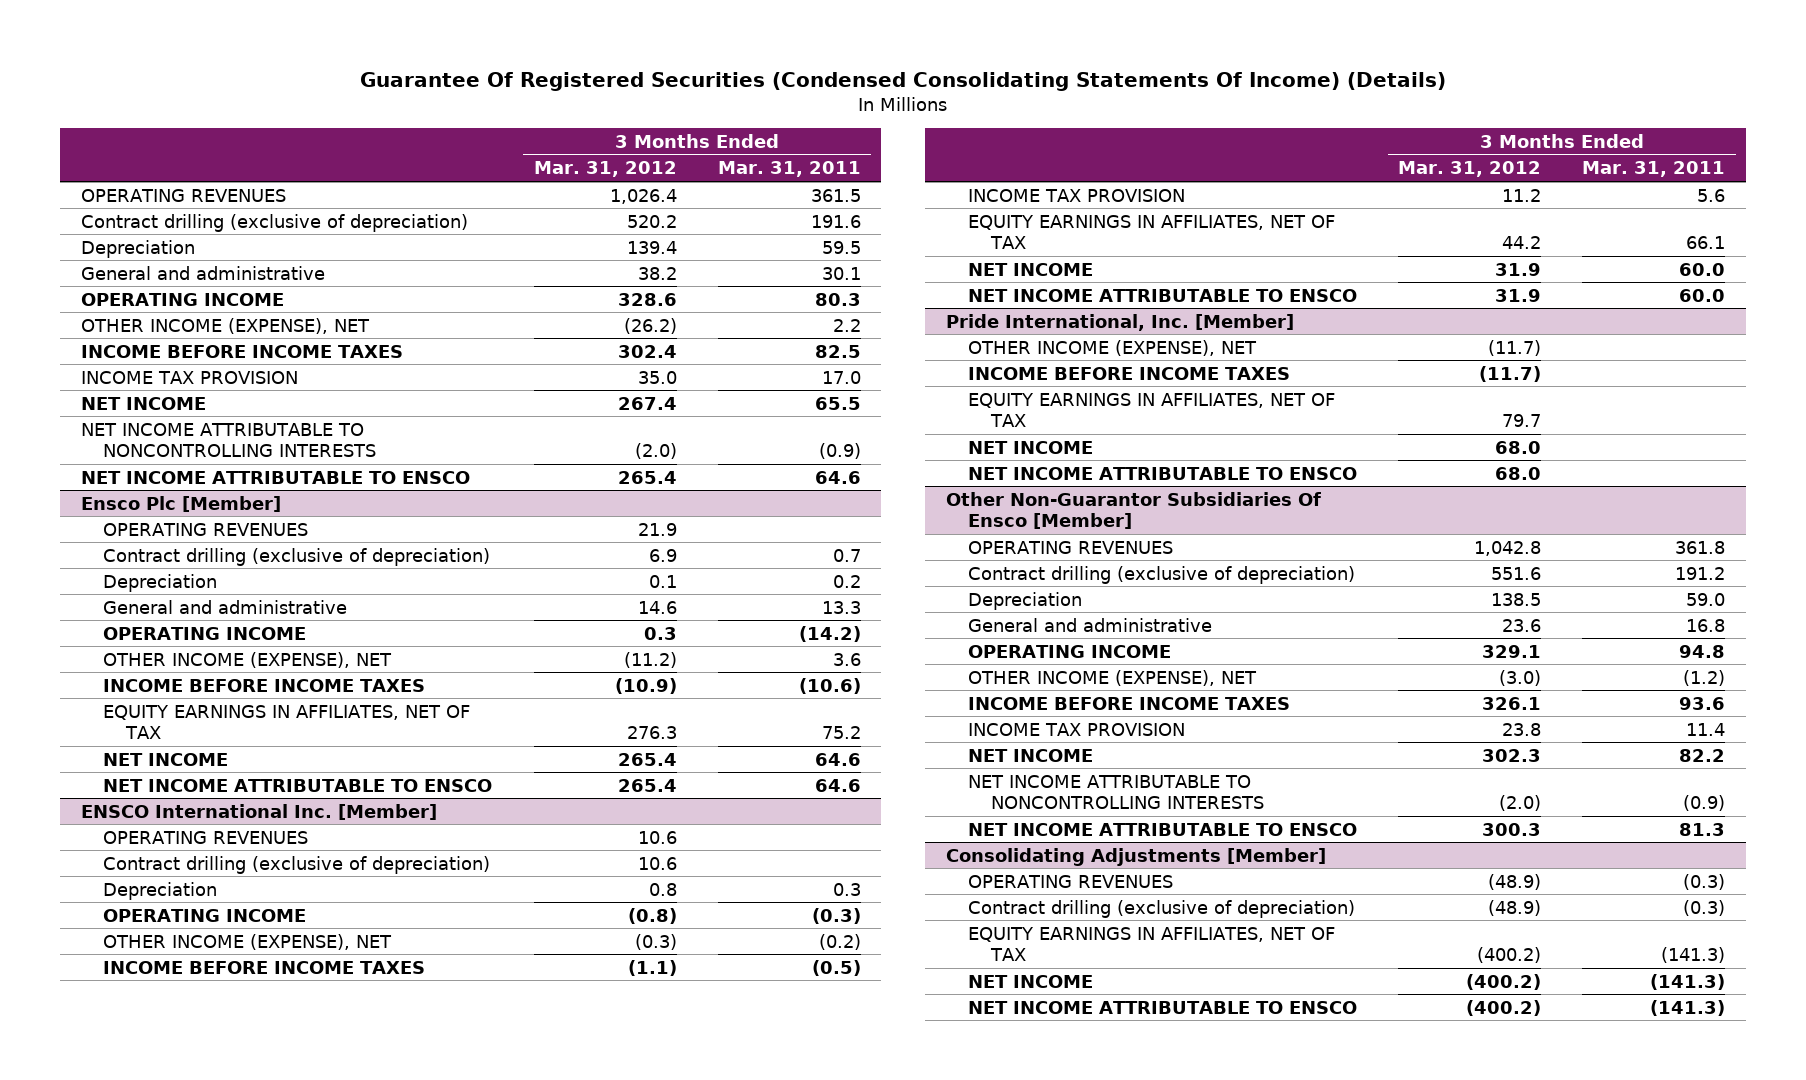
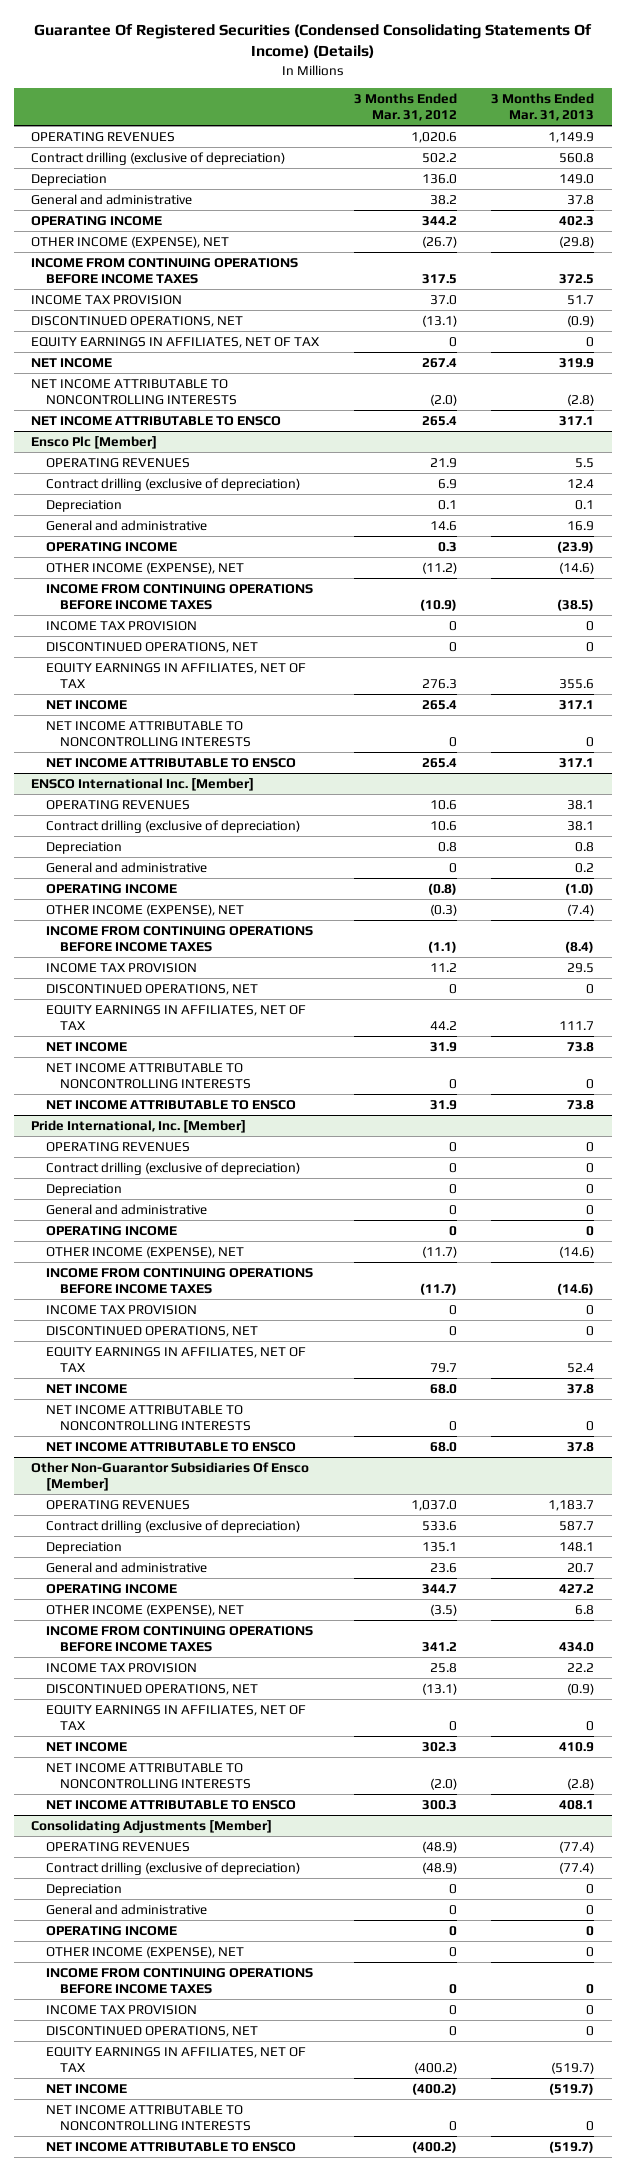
[717,161,861,178] Mar. 31, 2011 -> none
none -> [491,92,595,122] 3 Months Ended Mar. 31, 2013
[609,188,677,204] 1,026.4 -> [410,131,457,143] 1,020.6
[626,214,677,228] 520.2 -> [421,152,457,163] 502.2
[626,240,677,254] 139.4 -> [421,173,457,184] 136.0
[617,292,677,306] 328.6 -> [421,215,457,226] 344.2
[623,317,677,334] (26.2) -> [421,235,457,248] (26.7)
[80,344,403,358] INCOME BEFORE INCOME TAXES -> [31,257,299,285] INCOME FROM CONTINUING OPERATIONS BEFORE INCOME TAXES
[617,344,677,358] 302.4 -> [421,274,457,285] 317.5
[637,370,677,384] 35.0 -> [429,294,457,305] 37.0
none -> [31,315,244,327] DISCONTINUED OPERATIONS, NET
none -> [31,336,321,348] EQUITY EARNINGS IN AFFILIATES, NET OF TAX
[103,678,426,692] INCOME BEFORE INCOME TAXES -> [45,583,313,611] INCOME FROM CONTINUING OPERATIONS BEFORE INCOME TAXES
none -> [45,620,197,631] INCOME TAX PROVISION
none -> [45,641,258,653] DISCONTINUED OPERATIONS, NET
none -> [45,720,252,748] NET INCOME ATTRIBUTABLE TO NONCONTROLLING INTERESTS
none -> [45,861,207,873] General and administrative
[103,960,426,974] INCOME BEFORE INCOME TAXES -> [45,925,313,953] INCOME FROM CONTINUING OPERATIONS BEFORE INCOME TAXES
none -> [45,983,258,995] DISCONTINUED OPERATIONS, NET
none -> [45,1062,252,1090] NET INCOME ATTRIBUTABLE TO NONCONTROLLING INTERESTS
none -> [45,1141,190,1152] OPERATING REVENUES
none -> [45,1161,300,1175] Contract drilling (exclusive of depreciation)
none -> [45,1183,122,1196] Depreciation
none -> [45,1203,207,1215] General and administrative
none -> [45,1225,177,1236] OPERATING INCOME
[968,366,1291,380] INCOME BEFORE INCOME TAXES -> [45,1267,313,1295] INCOME FROM CONTINUING OPERATIONS BEFORE INCOME TAXES
none -> [45,1304,197,1315] INCOME TAX PROVISION
none -> [45,1325,258,1337] DISCONTINUED OPERATIONS, NET
none -> [45,1404,252,1432] NET INCOME ATTRIBUTABLE TO NONCONTROLLING INTERESTS
[1474,540,1542,556] 1,042.8 -> [410,1499,457,1511] 1,037.0
[1491,566,1542,580] 551.6 -> [421,1520,457,1531] 533.6
[1491,592,1542,606] 138.5 -> [421,1541,457,1552] 135.1
[1482,644,1542,658] 329.1 -> [421,1583,457,1594] 344.7
[1499,669,1542,686] (3.0) -> [429,1603,457,1616] (3.5)
[968,696,1291,710] INCOME BEFORE INCOME TAXES -> [45,1625,313,1653] INCOME FROM CONTINUING OPERATIONS BEFORE INCOME TAXES
[1482,696,1542,710] 326.1 -> [421,1642,457,1653] 341.2
[1502,722,1542,736] 23.8 -> [429,1662,457,1673] 25.8
none -> [45,1683,258,1695] DISCONTINUED OPERATIONS, NET
none -> [45,1704,306,1731] EQUITY EARNINGS IN AFFILIATES, NET OF TAX
none -> [45,1883,122,1896] Depreciation
none -> [45,1903,207,1915] General and administrative
none -> [45,1925,177,1936] OPERATING INCOME
none -> [45,1945,244,1958] OTHER INCOME (EXPENSE), NET
none -> [45,1967,313,1995] INCOME FROM CONTINUING OPERATIONS BEFORE INCOME TAXES
none -> [45,2004,197,2015] INCOME TAX PROVISION
none -> [45,2025,258,2037] DISCONTINUED OPERATIONS, NET
none -> [45,2104,252,2132] NET INCOME ATTRIBUTABLE TO NONCONTROLLING INTERESTS

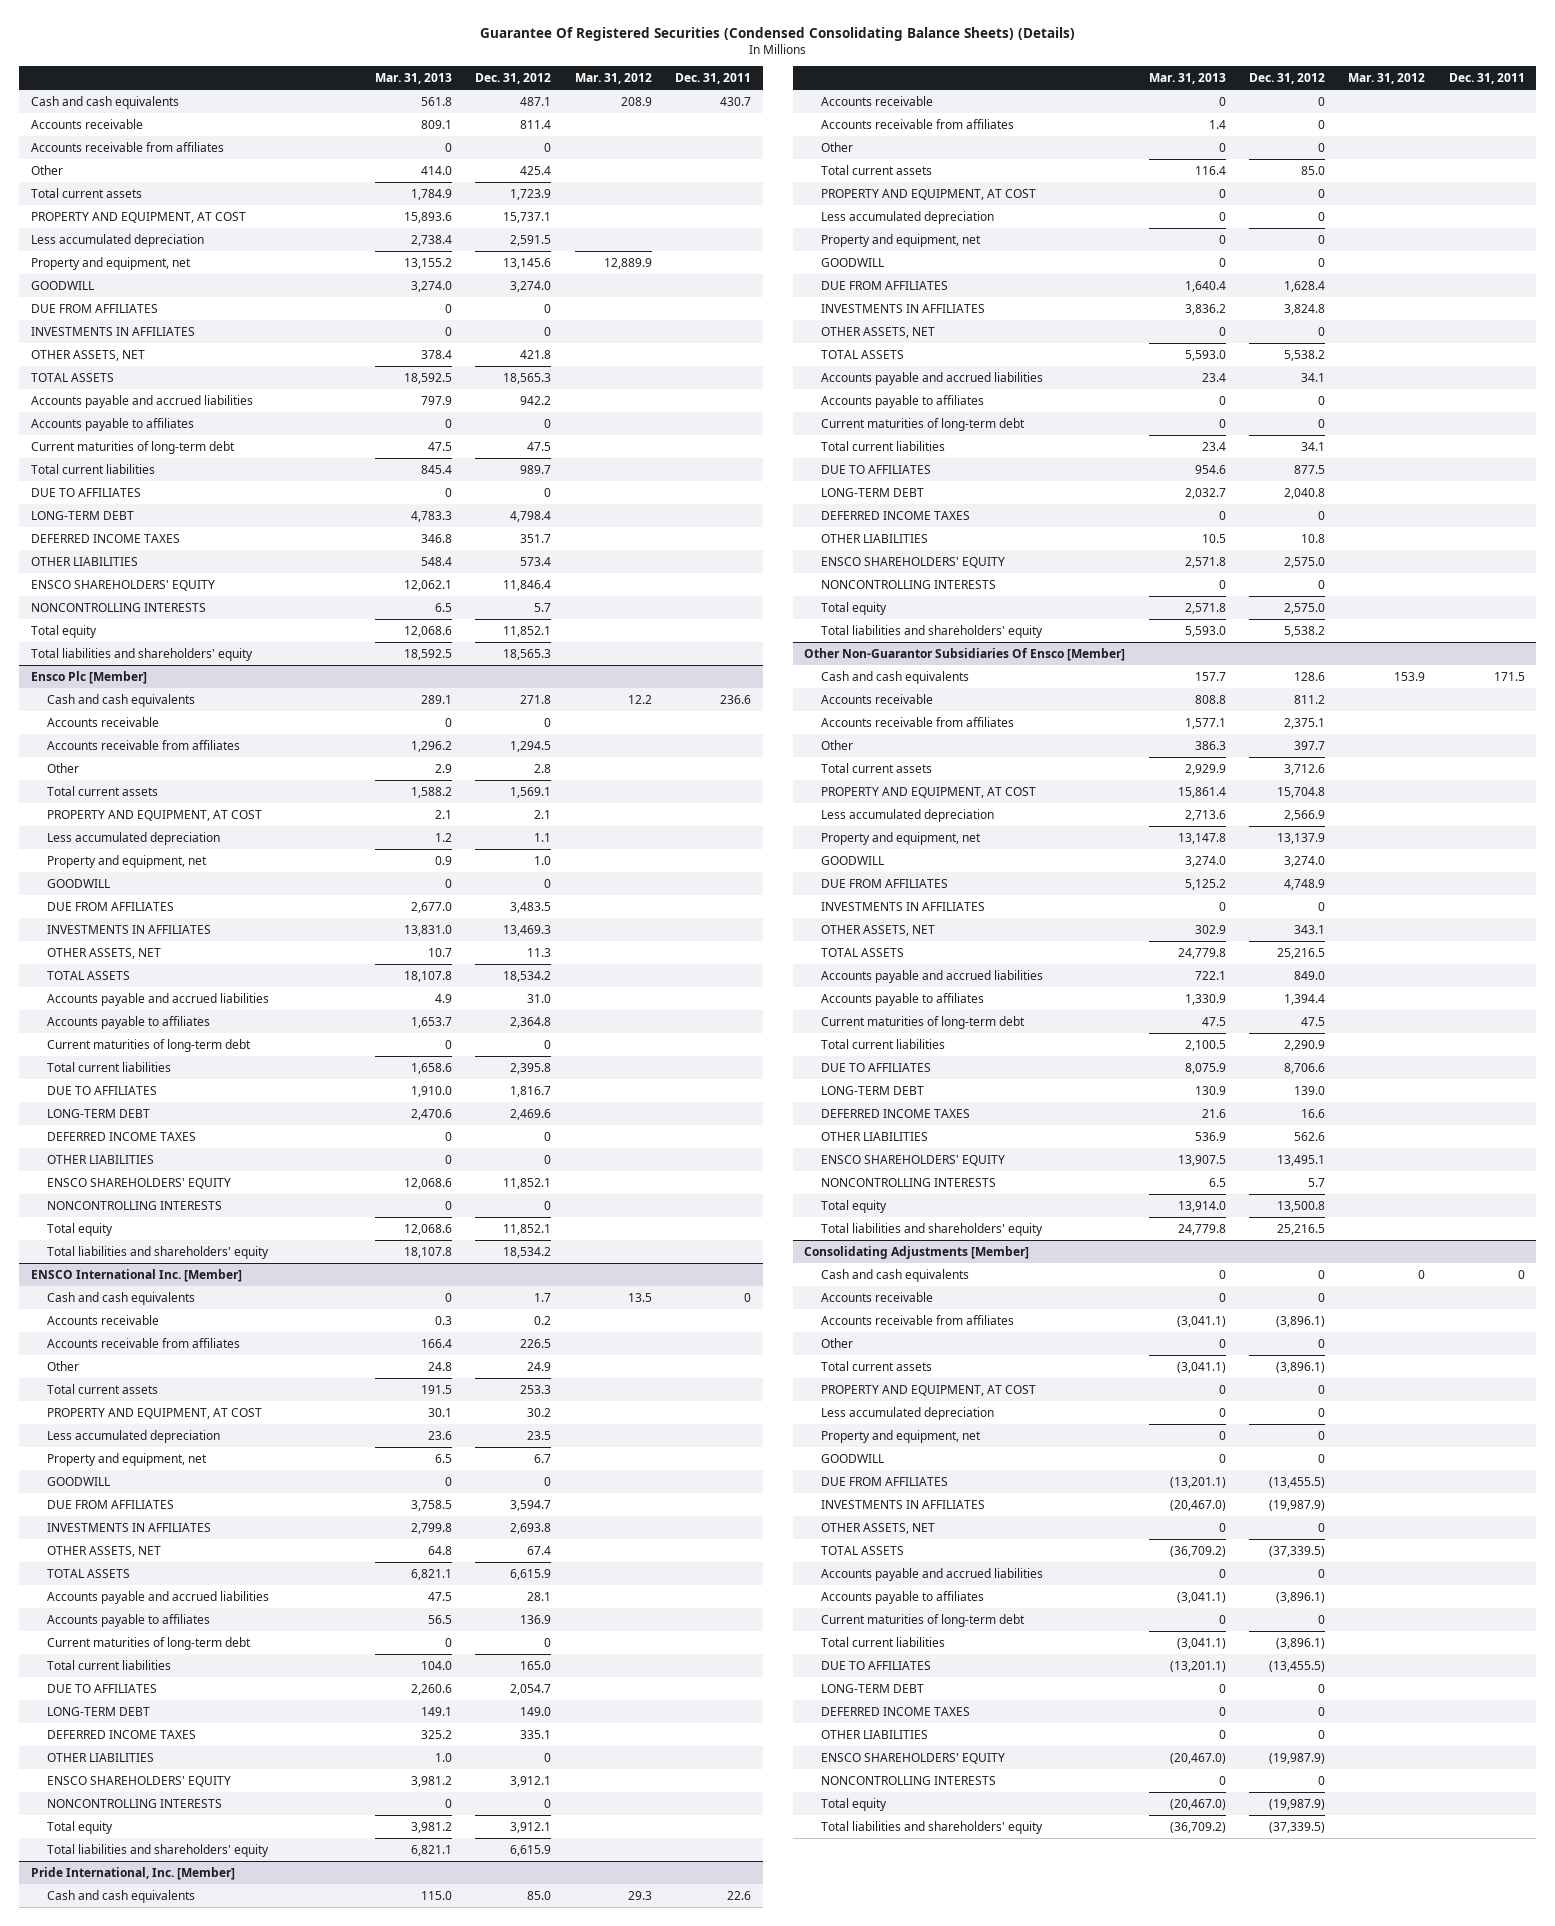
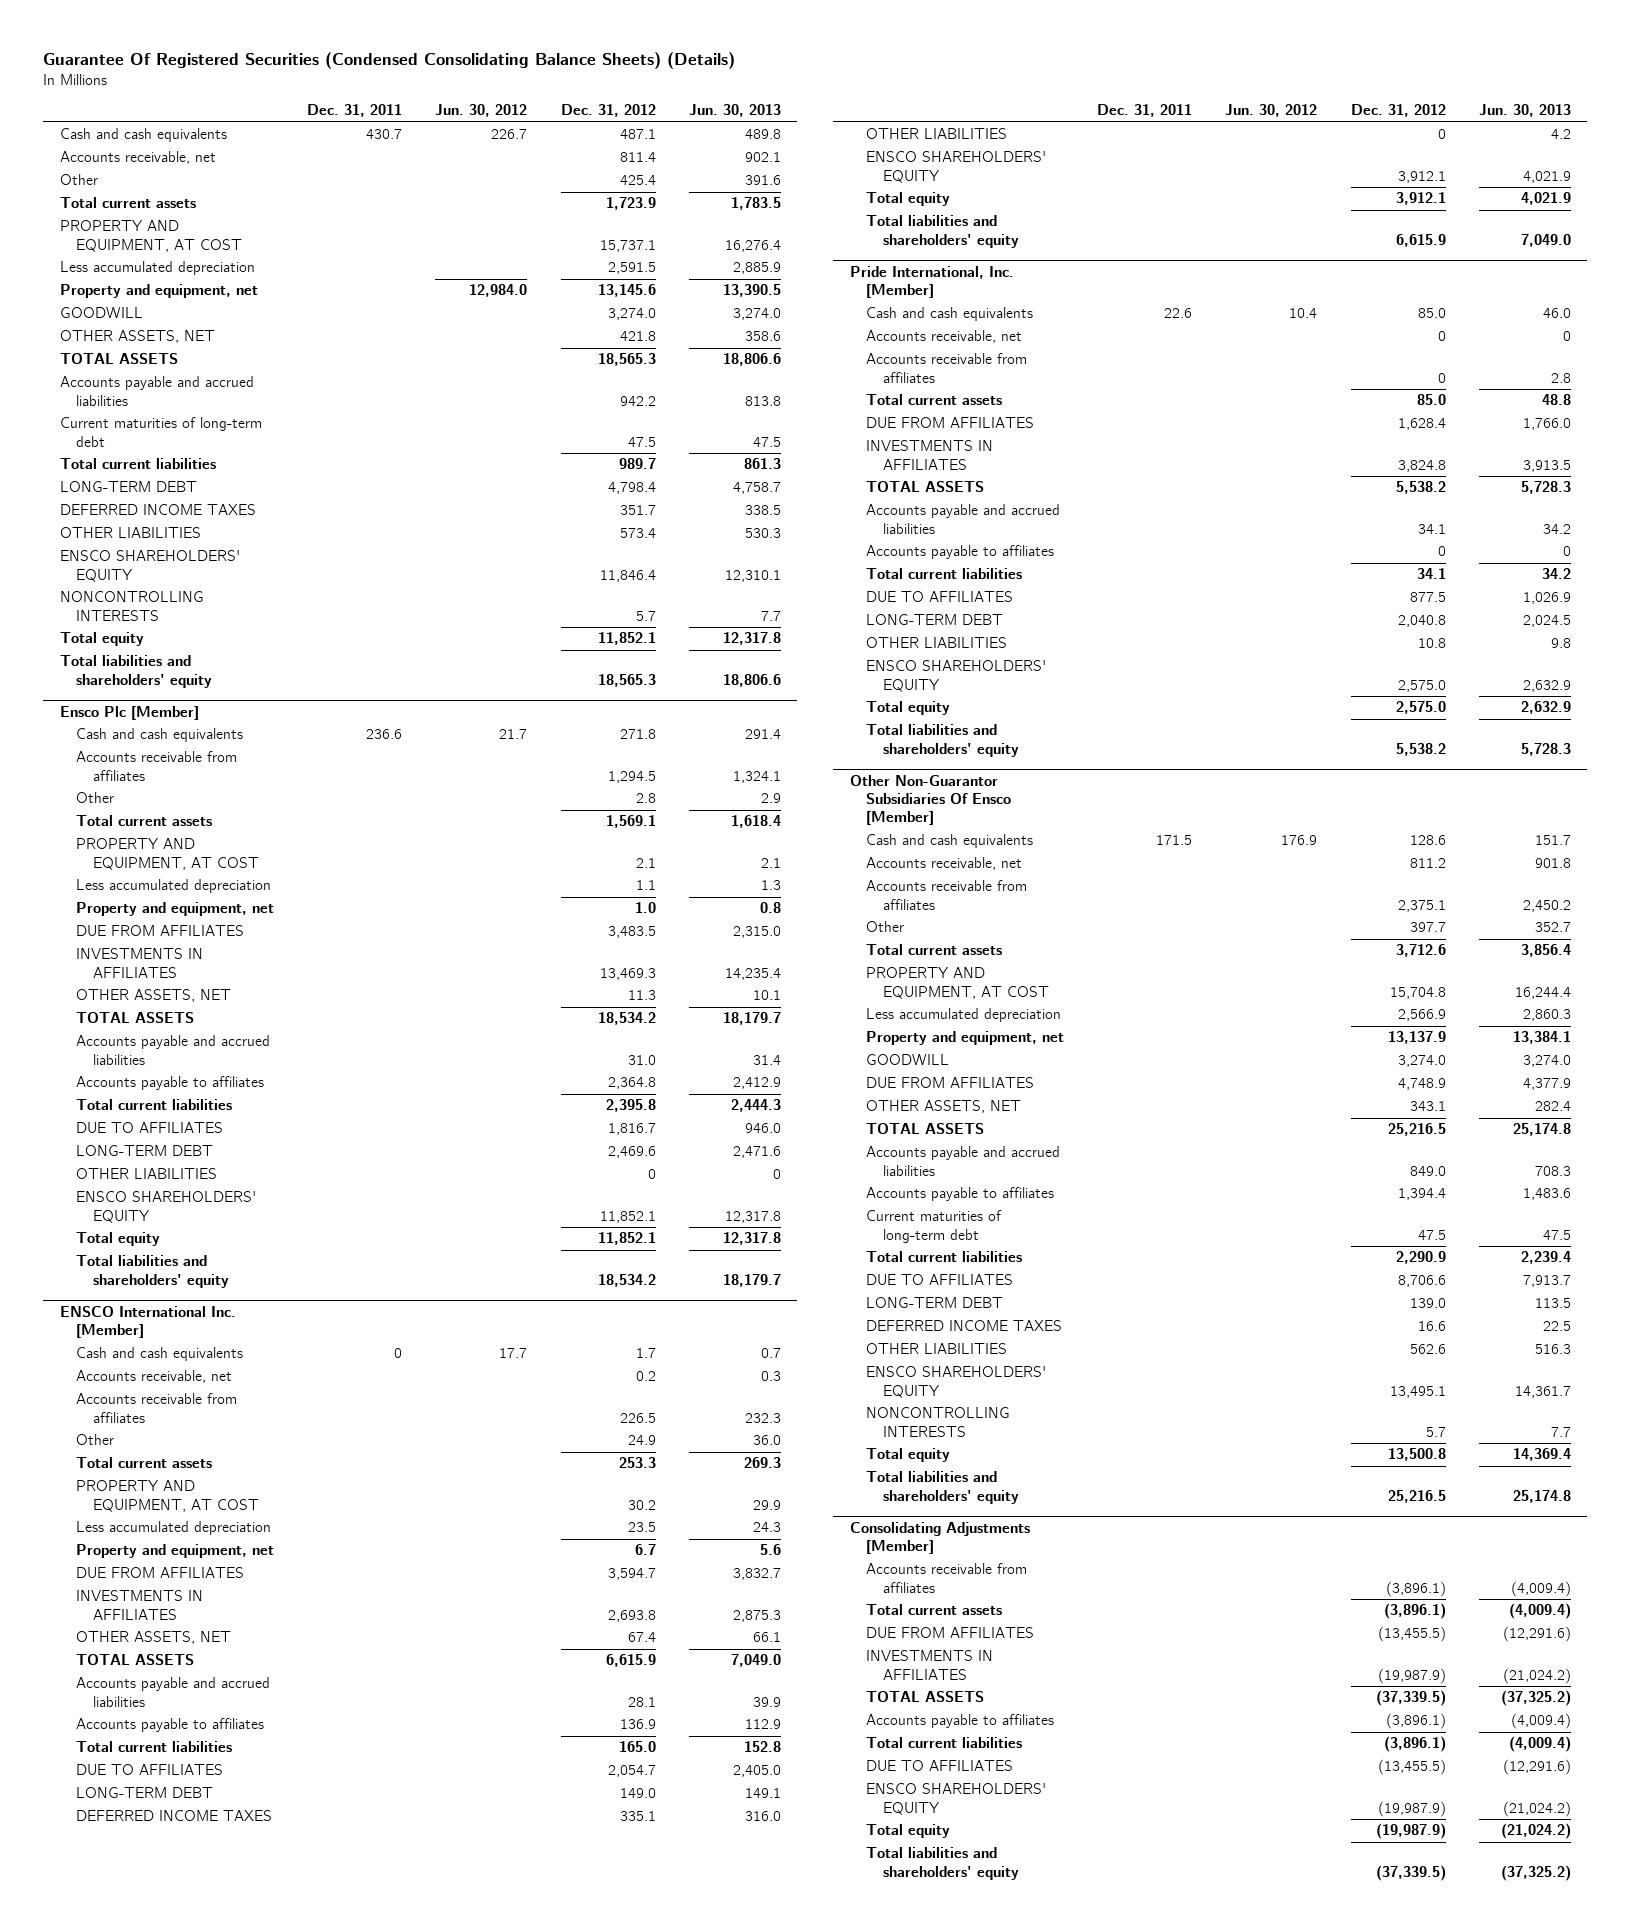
[375,72,453,84] Mar. 31, 2013 -> none
[574,72,652,84] Mar. 31, 2012 -> none
none -> [435,104,528,118] Jun. 30, 2012
none -> [688,104,781,118] Jun. 30, 2013
[30,141,224,152] Accounts receivable from affiliates -> none
[30,118,143,129] Accounts receivable -> [59,151,216,165] Accounts receivable, net
[30,303,158,313] DUE FROM AFFILIATES -> none
[30,326,195,336] INVESTMENTS IN AFFILIATES -> none
[30,417,194,431] Accounts payable to affiliates -> none
[30,487,141,497] DUE TO AFFILIATES -> none
[47,716,160,727] Accounts receivable -> none
[47,878,111,888] GOODWILL -> none
[47,1038,252,1052] Current maturities of long-term debt -> none
[47,1131,197,1141] DEFERRED INCOME TAXES -> none
[47,1200,223,1210] NONCONTROLLING INTERESTS -> none
[47,1314,160,1325] Accounts receivable -> [76,1370,233,1384] Accounts receivable, net
[47,1476,111,1486] GOODWILL -> none
[47,1636,252,1650] Current maturities of long-term debt -> none
[47,1798,223,1808] NONCONTROLLING INTERESTS -> none
[820,95,933,106] Accounts receivable -> [866,330,1023,344] Accounts receivable, net
[820,141,853,152] Other -> none
[820,188,1036,200] PROPERTY AND EQUIPMENT, AT COST -> none
[820,210,994,224] Less accumulated depreciation -> none
[820,233,981,247] Property and equipment, net -> none
[820,257,884,267] GOODWILL -> none
[820,326,935,338] OTHER ASSETS, NET -> none
[820,417,1025,431] Current maturities of long-term debt -> none
[820,510,970,520] DEFERRED INCOME TAXES -> none
[820,579,996,589] NONCONTROLLING INTERESTS -> none
[820,693,933,704] Accounts receivable -> [866,857,1023,871] Accounts receivable, net
[820,901,985,911] INVESTMENTS IN AFFILIATES -> none
[820,1268,969,1282] Cash and cash equivalents -> none
[820,1291,933,1302] Accounts receivable -> none
[820,1337,853,1348] Other -> none
[820,1384,1036,1396] PROPERTY AND EQUIPMENT, AT COST -> none
[820,1406,994,1420] Less accumulated depreciation -> none
[820,1429,981,1443] Property and equipment, net -> none
[820,1453,884,1463] GOODWILL -> none
[820,1522,935,1534] OTHER ASSETS, NET -> none
[820,1567,1043,1581] Accounts payable and accrued liabilities -> none
[820,1613,1025,1627] Current maturities of long-term debt -> none
[820,1683,924,1693] LONG-TERM DEBT -> none
[820,1706,970,1716] DEFERRED INCOME TAXES -> none
[820,1729,928,1739] OTHER LIABILITIES -> none
[820,1775,996,1785] NONCONTROLLING INTERESTS -> none

